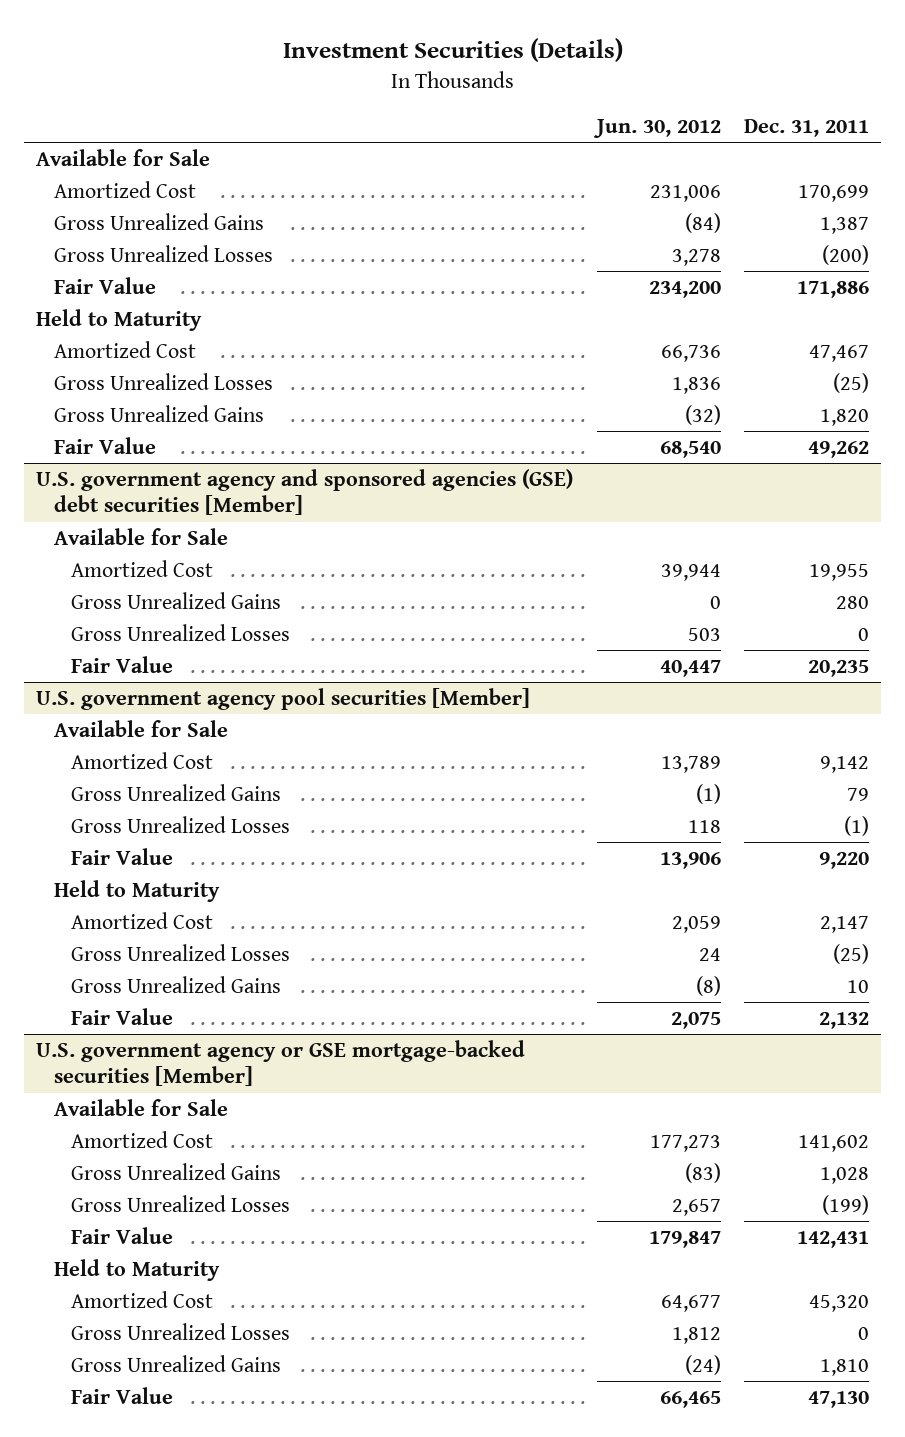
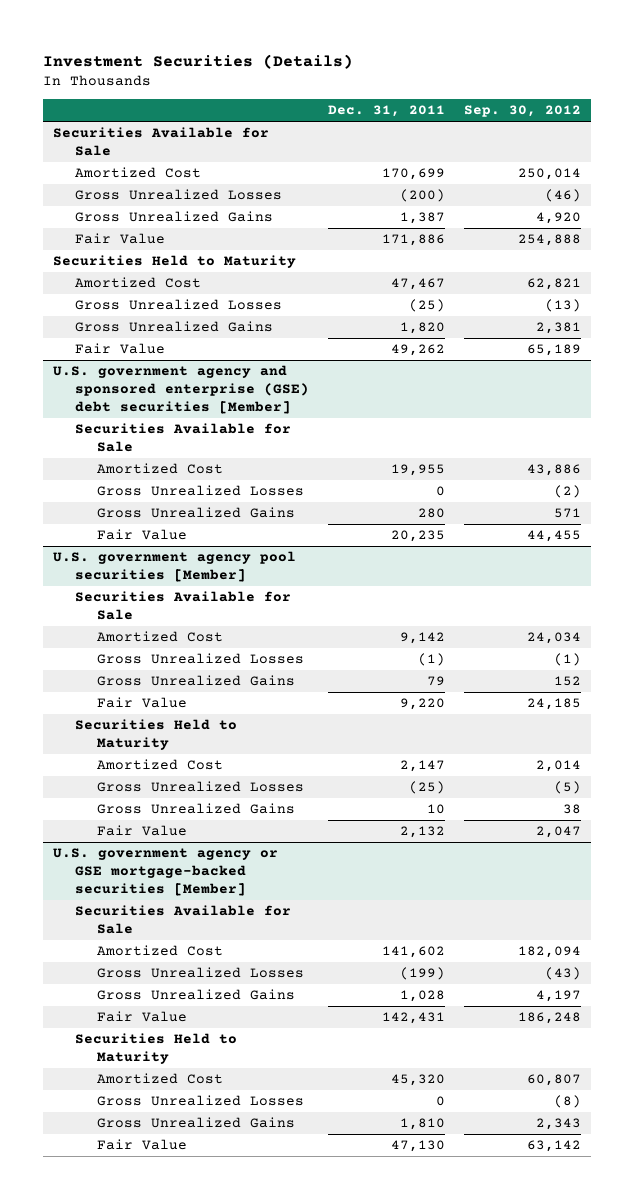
[592,118,721,138] Jun. 30, 2012 -> none
none -> [464,105,582,118] Sep. 30, 2012
[36,148,211,166] Available for Sale -> [52,127,269,156] Securities Available for Sale
[53,212,264,230] Gross Unrealized Gains -> [74,211,273,223] Gross Unrealized Gains
[36,308,203,331] Held to Maturity -> [52,255,296,269] Securities Held to Maturity
[36,468,574,516] U.S. government agency and sponsored agencies (GSE) debt securities [Member] -> [52,365,309,414] U.S. government agency and sponsored enterprise (GSE) debt securities [Member]
[53,527,228,545] Available for Sale -> [74,423,291,452] Securities Available for Sale
[70,591,281,609] Gross Unrealized Gains -> none
none -> [96,507,295,519] Gross Unrealized Gains
[53,719,228,737] Available for Sale -> [74,591,291,620] Securities Available for Sale
[70,783,281,801] Gross Unrealized Gains -> [96,675,295,687] Gross Unrealized Gains
[53,879,220,902] Held to Maturity -> [74,719,237,750] Securities Held to Maturity
[53,1098,228,1116] Available for Sale -> [74,905,291,934] Securities Available for Sale
[70,1162,281,1180] Gross Unrealized Gains -> [96,989,295,1001] Gross Unrealized Gains
[53,1258,220,1281] Held to Maturity -> [74,1033,237,1064] Securities Held to Maturity

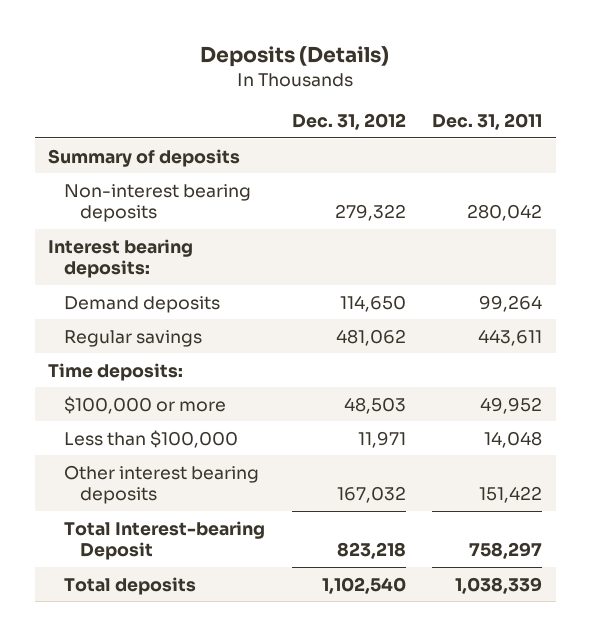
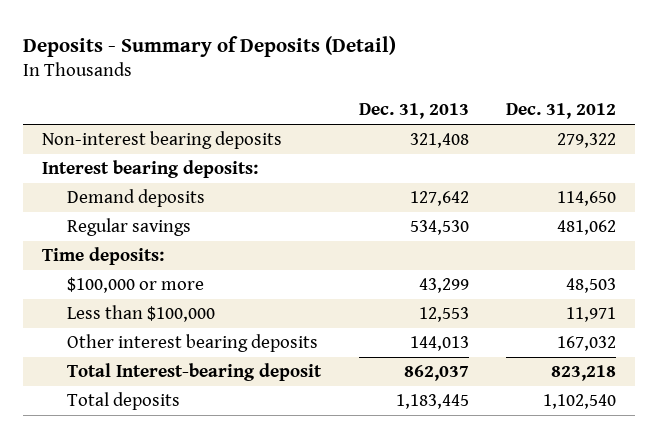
[200,46,390,68] Deposits (Details) -> [22,35,396,57] Deposits - Summary of Deposits (Detail)
[432,113,543,131] Dec. 31, 2011 -> none
none -> [358,103,469,120] Dec. 31, 2013
[48,148,241,167] Summary of deposits -> none
[63,520,265,561] Total Interest-bearing Deposit -> [66,363,322,382] Total Interest-bearing deposit

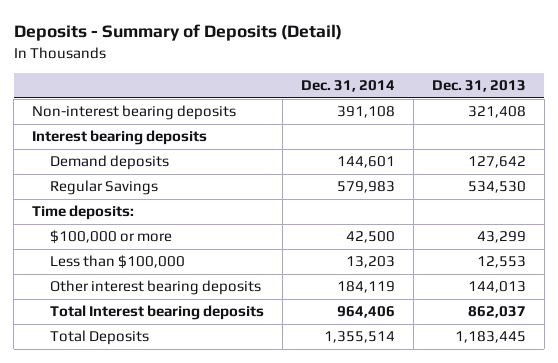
[506,103,617,120] Dec. 31, 2012 -> none
none -> [301,80,396,93] Dec. 31, 2014
[41,160,258,179] Interest bearing deposits: -> [32,130,208,146] Interest bearing deposits
[66,218,191,237] Regular savings -> [50,180,159,196] Regular Savings
[66,363,322,382] Total Interest-bearing deposit -> [50,305,265,321] Total Interest bearing deposits
[66,392,180,411] Total deposits -> [50,330,150,346] Total Deposits

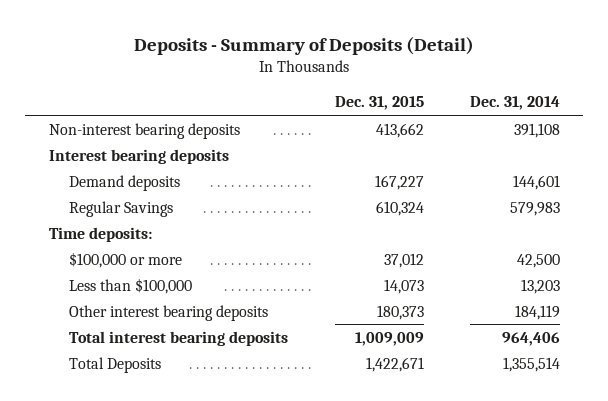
[431,80,526,93] Dec. 31, 2013 -> none
none -> [334,96,424,111] Dec. 31, 2015
[50,305,265,321] Total Interest bearing deposits -> [69,330,289,346] Total interest bearing deposits

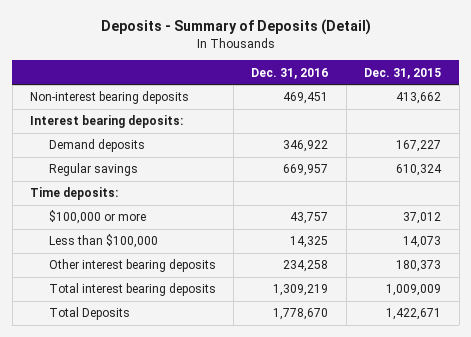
[469,96,560,111] Dec. 31, 2014 -> none
none -> [251,67,329,79] Dec. 31, 2016
[48,148,229,164] Interest bearing deposits -> [30,115,184,129] Interest bearing deposits:
[69,200,174,217] Regular Savings -> [48,163,138,177] Regular savings

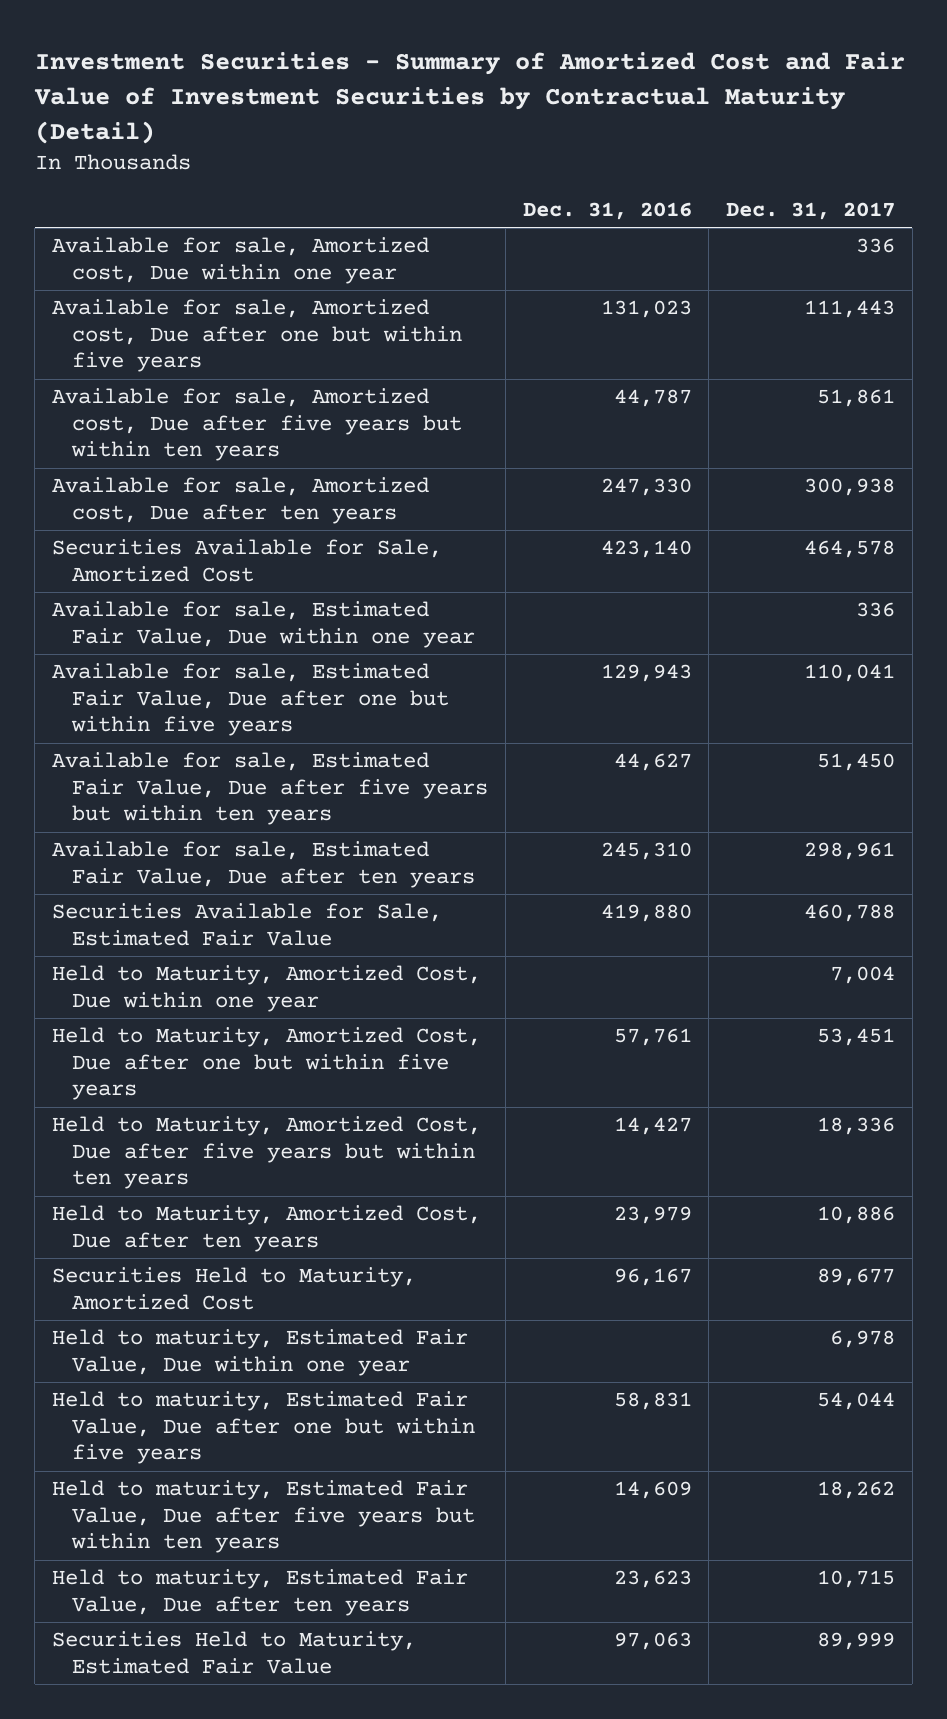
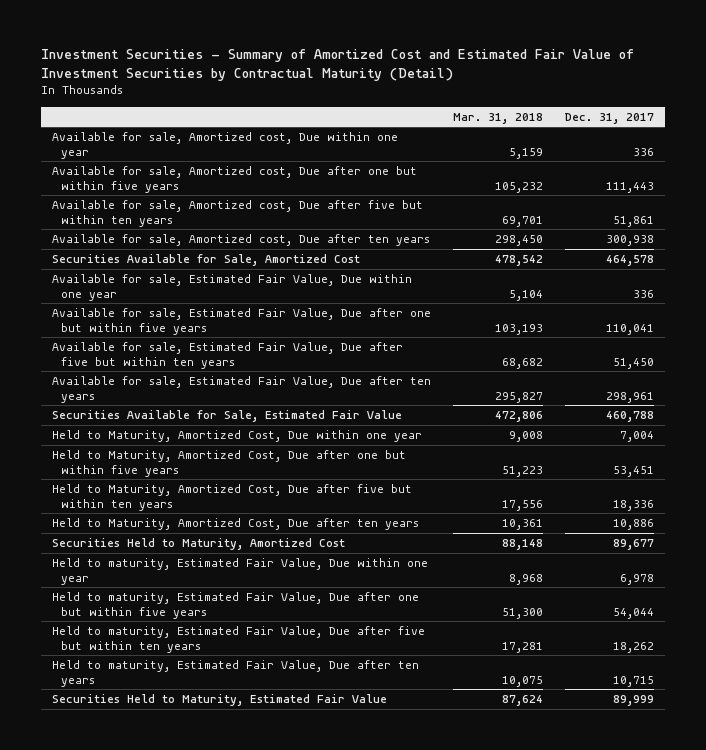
[33,52,905,144] Investment Securities - Summary of Amortized Cost and Fair Value of Investment Securities by Contractual Maturity (Detail) -> [40,49,634,82] Investment Securities - Summary of Amortized Cost and Estimated Fair Value of Investment Securities by Contractual Maturity (Detail)
[522,201,692,220] Dec. 31, 2016 -> none
none -> [452,112,543,124] Mar. 31, 2018
[51,388,463,462] Available for sale, Amortized cost, Due after five years but within ten years -> [51,199,423,227] Available for sale, Amortized cost, Due after five but within ten years
[51,752,489,826] Available for sale, Estimated Fair Value, Due after five years but within ten years -> [51,341,403,369] Available for sale, Estimated Fair Value, Due after five but within ten years
[51,1116,481,1190] Held to Maturity, Amortized Cost, Due after five years but within ten years -> [51,483,412,511] Held to Maturity, Amortized Cost, Due after five but within ten years
[51,1480,476,1554] Held to maturity, Estimated Fair Value, Due after five years but within ten years -> [51,625,425,653] Held to maturity, Estimated Fair Value, Due after five but within ten years

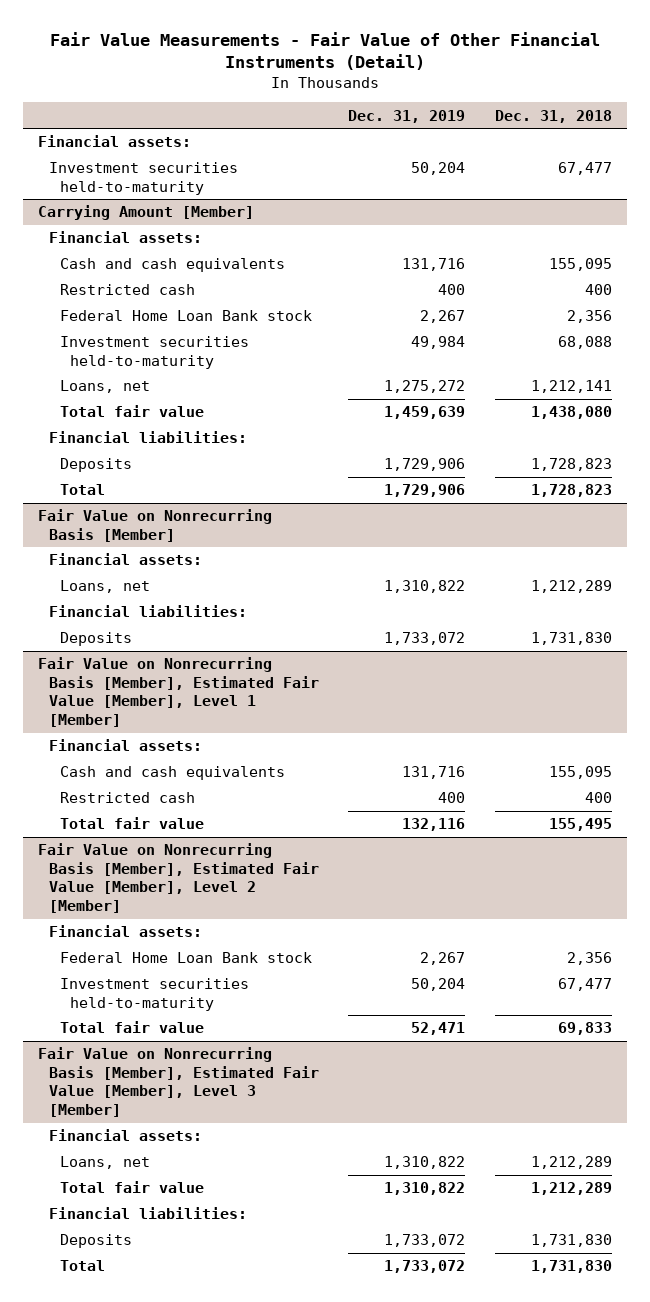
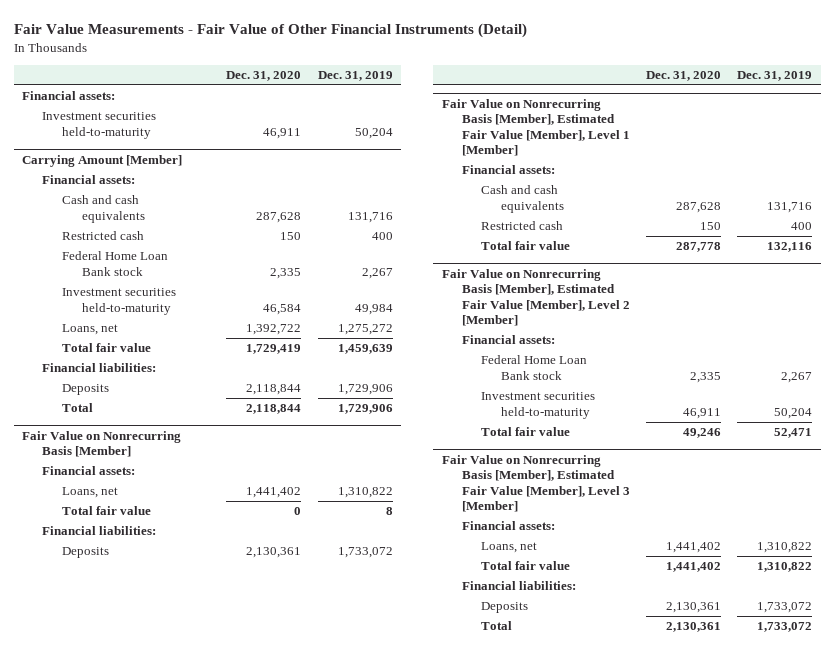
[495,109,613,123] Dec. 31, 2018 -> none
none -> [226,70,302,81] Dec. 31, 2020
none -> [61,506,151,516] Total fair value

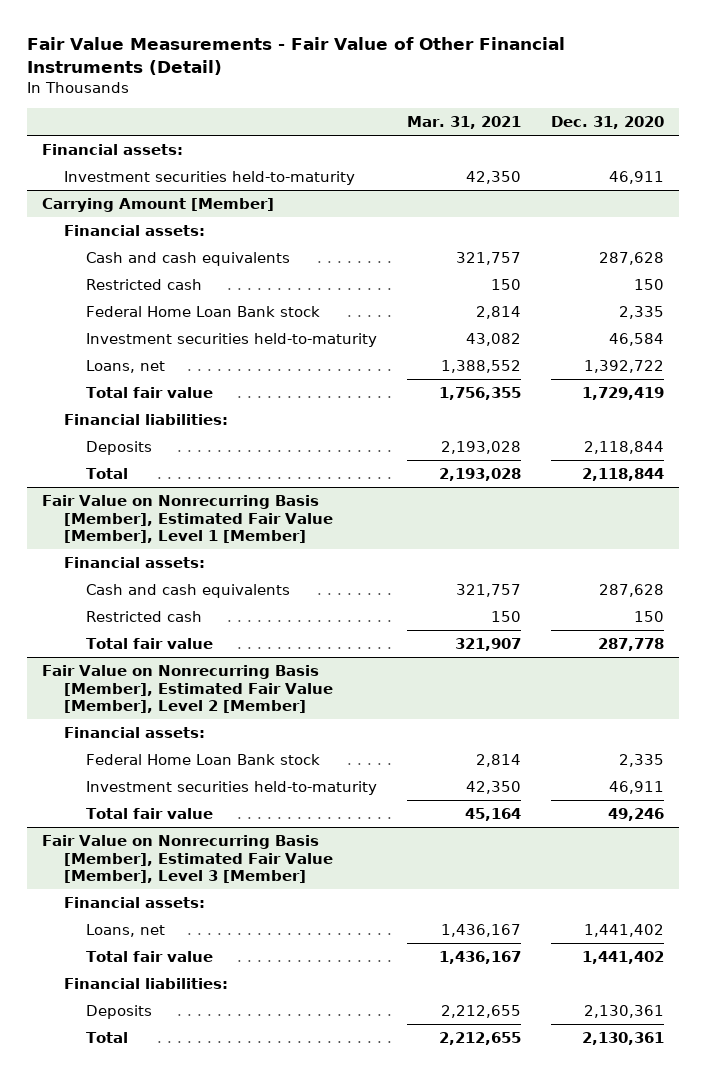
[317,70,393,81] Dec. 31, 2019 -> none
none -> [406,115,521,129] Mar. 31, 2021
[21,431,181,458] Fair Value on Nonrecurring Basis [Member] -> none
[41,466,135,476] Financial assets: -> none
[61,487,118,499] Loans, net -> none
[61,506,151,516] Total fair value -> none
[41,526,156,536] Financial liabilities: -> none
[61,547,109,559] Deposits -> none

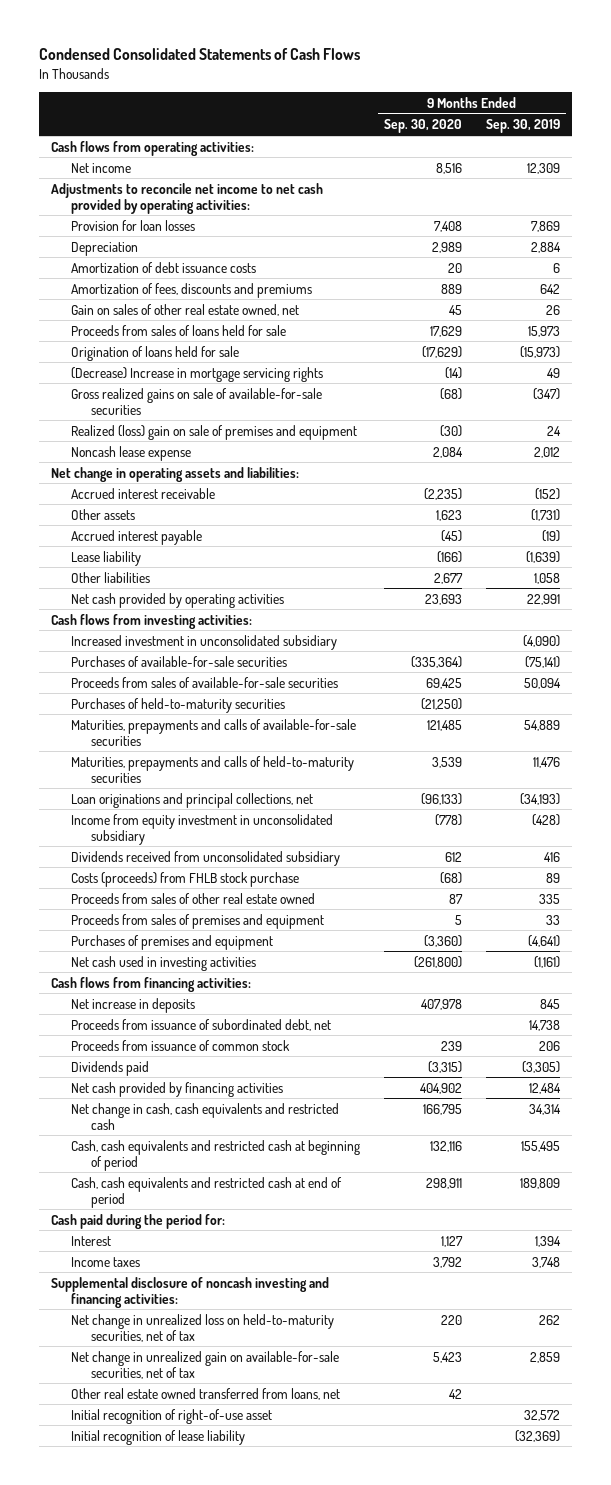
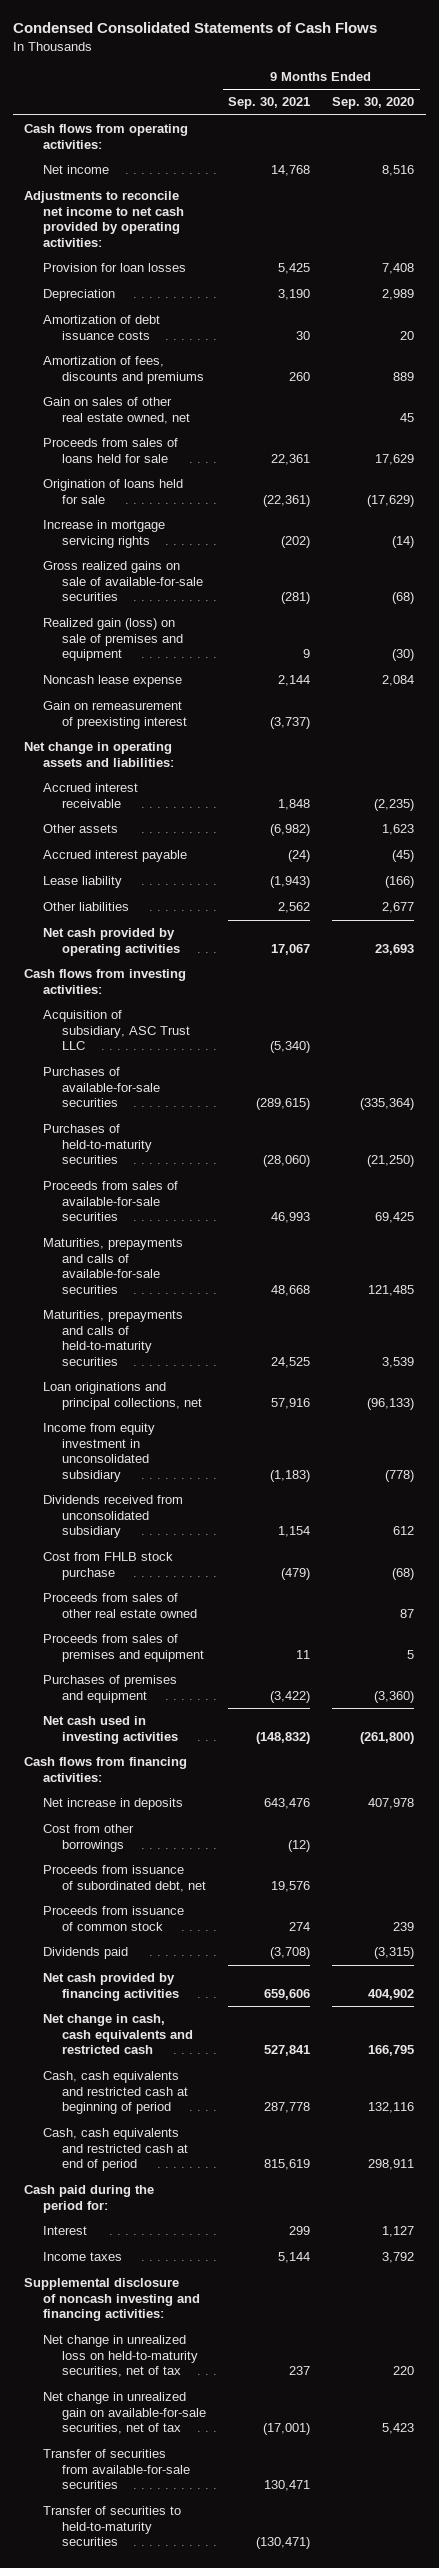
[485,119,560,134] Sep. 30, 2019 -> none
none -> [228,97,311,110] Sep. 30, 2021
[70,366,323,382] (Decrease) Increase in mortgage servicing rights -> [43,520,166,548] Increase in mortgage servicing rights
[70,424,357,440] Realized (loss) gain on sale of premises and equipment -> [43,618,183,662] Realized gain (loss) on sale of premises and equipment
none -> [43,701,187,729] Gain on remeasurement of preexisting interest
[70,634,337,650] Increased investment in unconsolidated subsidiary -> none
none -> [43,1010,190,1051] Acquisition of subsidiary, ASC Trust LLC
[70,676,338,688] Proceeds from sales of available-for-sale securities -> [43,1181,179,1222] Proceeds from sales of available-for-sale securities
[70,871,299,887] Costs (proceeds) from FHLB stock purchase -> [43,1552,174,1580] Cost from FHLB stock purchase
none -> [43,1824,135,1852] Cost from other borrowings
[70,1387,340,1400] Other real estate owned transferred from loans, net -> none
[70,1408,272,1424] Initial recognition of right-of-use asset -> none
[70,1429,245,1445] Initial recognition of lease liability -> none
none -> [43,2449,190,2490] Transfer of securities from available-for-sale securities
none -> [43,2506,182,2547] Transfer of securities to held-to-maturity securities

